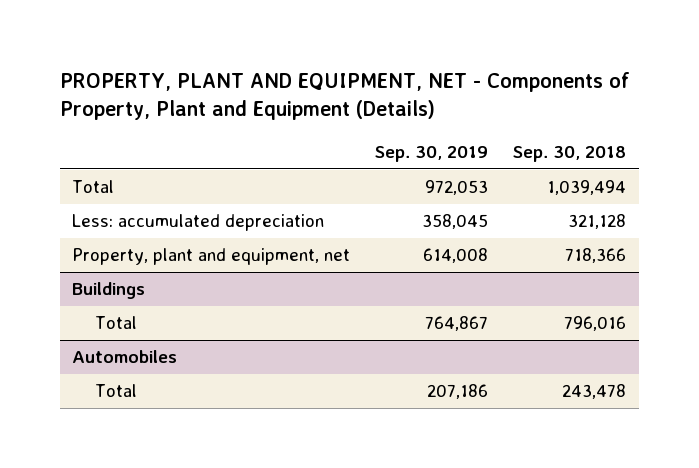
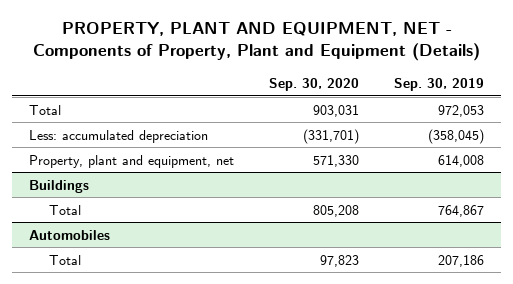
[513,146,627,163] Sep. 30, 2018 -> none
none -> [269,78,360,92] Sep. 30, 2020
[422,214,489,230] 358,045 -> [427,128,484,144] (358,045)

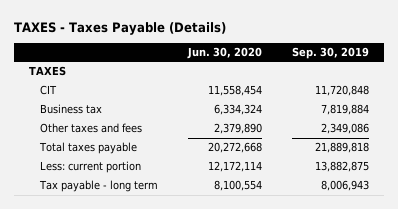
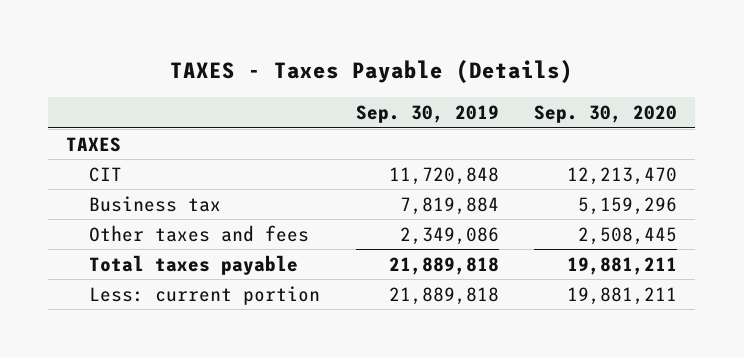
[186,47,262,60] Jun. 30, 2020 -> none
none -> [534,105,678,124] Sep. 30, 2020
[38,180,158,193] Tax payable - long term -> none
[314,161,369,173] 13,882,875 -> [388,286,499,305] 21,889,818

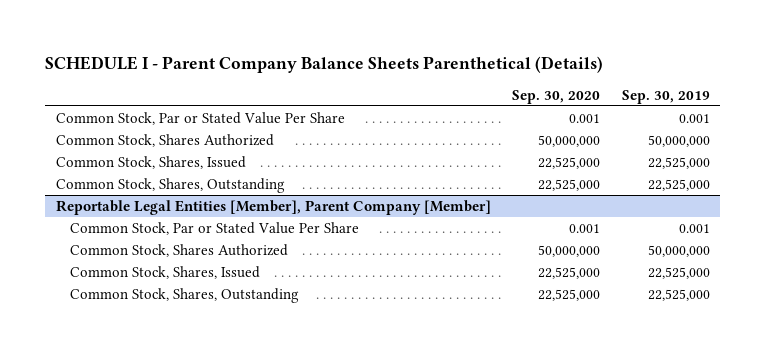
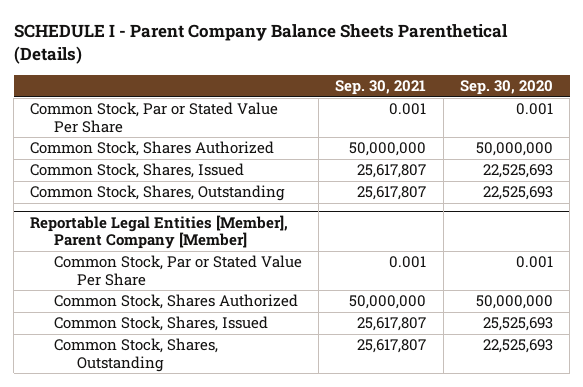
[621,89,710,104] Sep. 30, 2019 -> none
none -> [335,80,427,96] Sep. 30, 2021
[538,156,601,169] 22,525,000 -> [482,164,553,179] 22,525,693
[538,178,601,191] 22,525,000 -> [482,186,553,201] 22,525,693
[538,266,601,279] 22,525,000 -> [482,317,553,332] 25,525,693
[538,288,601,301] 22,525,000 -> [482,339,553,354] 22,525,693

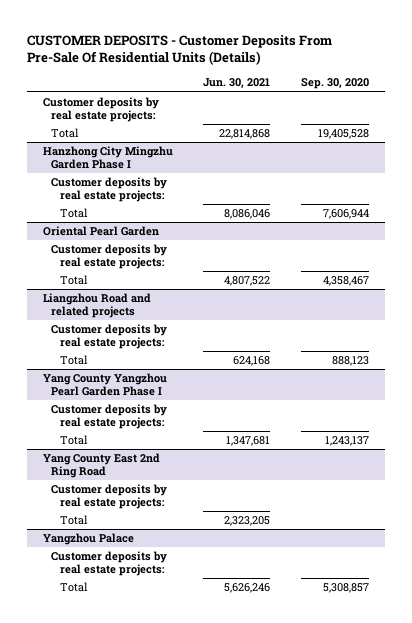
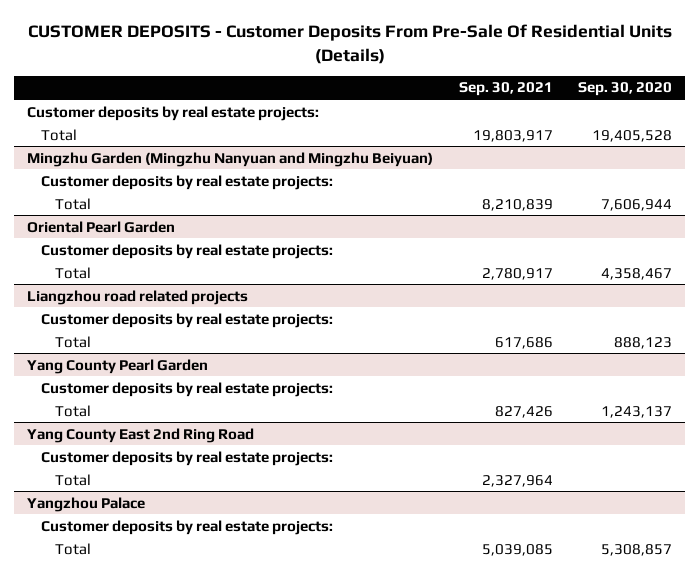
[203,78,271,89] Jun. 30, 2021 -> none
none -> [458,82,553,97] Sep. 30, 2021
[42,146,173,170] Hanzhong City Mingzhu Garden Phase I -> [26,151,433,167] Mingzhu Garden (Mingzhu Nanyuan and Mingzhu Beiyuan)
[42,293,151,319] Liangzhou Road and related projects -> [26,289,248,305] Liangzhou road related projects
[42,373,167,397] Yang County Yangzhou Pearl Garden Phase I -> [26,358,208,374] Yang County Pearl Garden

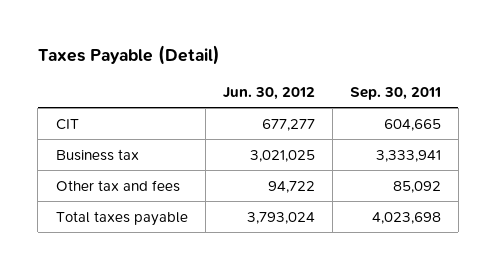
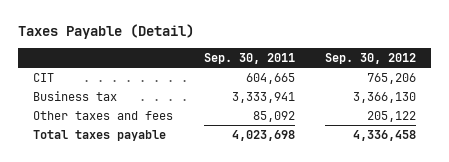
[222,87,315,101] Jun. 30, 2012 -> none
none -> [324,52,416,64] Sep. 30, 2012
[55,179,180,192] Other tax and fees -> [33,110,174,120] Other taxes and fees

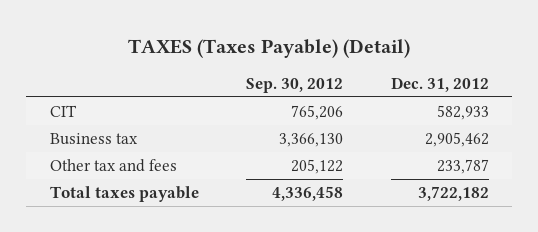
[18,24,195,40] Taxes Payable (Detail) -> [128,38,411,58] TAXES (Taxes Payable) (Detail)
[203,52,295,64] Sep. 30, 2011 -> none
none -> [390,76,489,92] Dec. 31, 2012
[33,110,174,120] Other taxes and fees -> [49,159,177,173] Other tax and fees

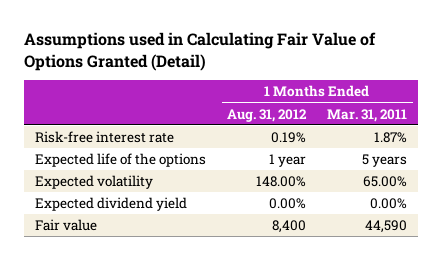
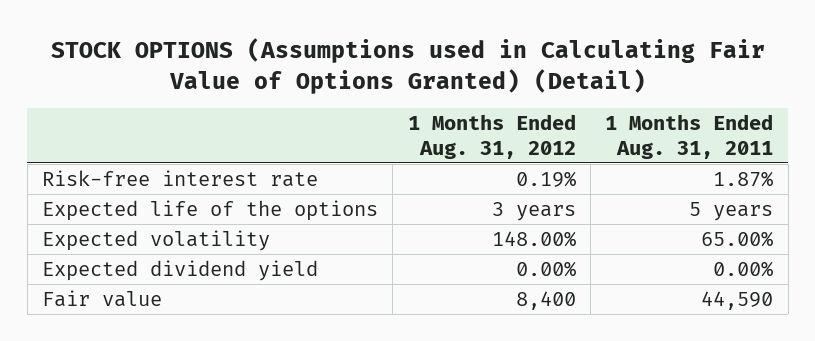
[23,32,376,71] Assumptions used in Calculating Fair Value of Options Granted (Detail) -> [50,37,765,94] STOCK OPTIONS (Assumptions used in Calculating Fair Value of Options Granted) (Detail)
[327,108,408,122] Mar. 31, 2011 -> none
none -> [605,114,774,159] 1 Months Ended Aug. 31, 2011
[269,154,307,168] 1 year -> [491,202,576,222] 3 years

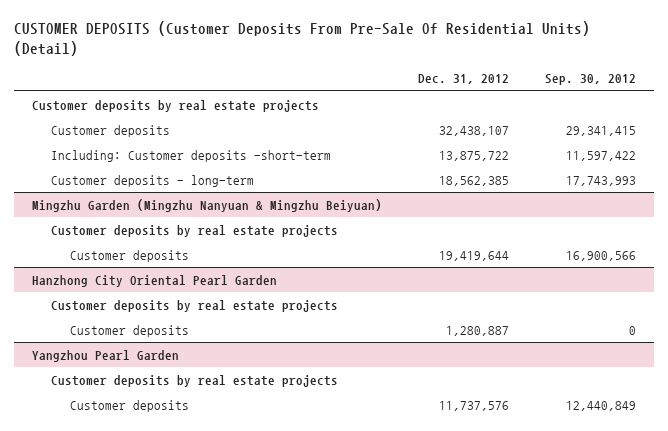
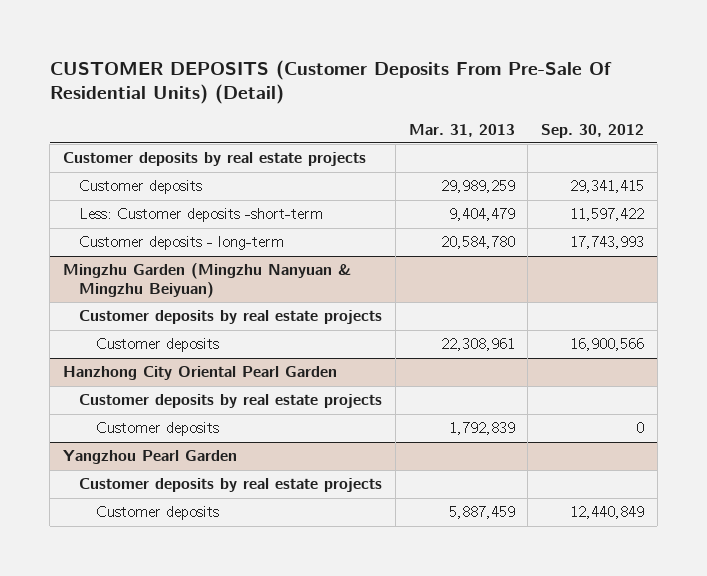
[417,74,509,85] Dec. 31, 2012 -> none
none -> [408,123,515,137] Mar. 31, 2013
[50,149,331,162] Including: Customer deposits -short-term -> [79,208,324,223] Less: Customer deposits -short-term

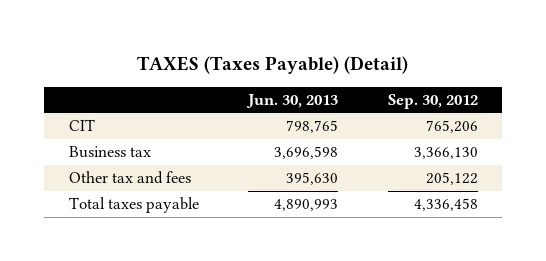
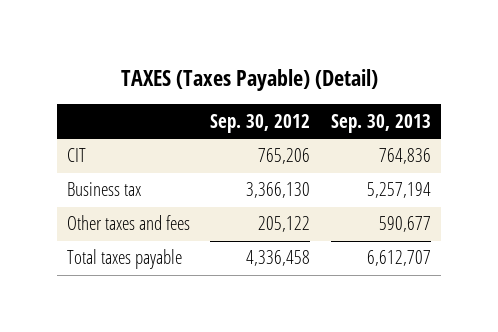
[246,93,339,108] Jun. 30, 2013 -> none
none -> [330,113,431,133] Sep. 30, 2013
[68,171,191,185] Other tax and fees -> [66,215,190,231] Other taxes and fees

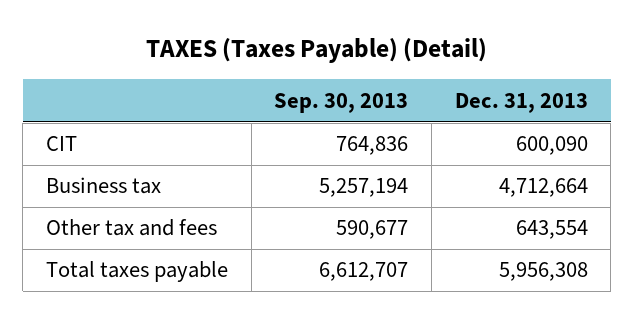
[210,113,311,133] Sep. 30, 2012 -> none
none -> [454,92,588,113] Dec. 31, 2013
[66,215,190,231] Other taxes and fees -> [45,219,217,237] Other tax and fees

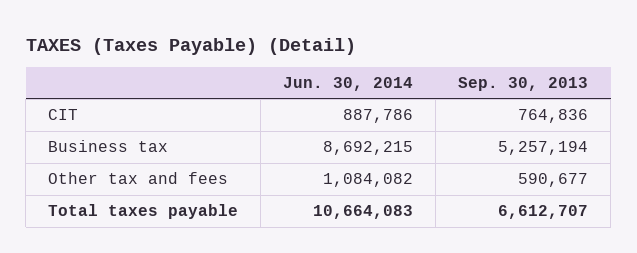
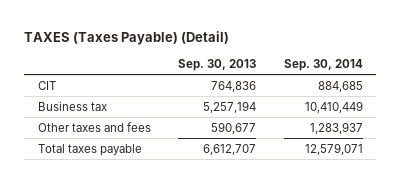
[283,76,414,91] Jun. 30, 2014 -> none
none -> [283,58,363,71] Sep. 30, 2014
[48,172,229,185] Other tax and fees -> [37,121,151,132] Other taxes and fees

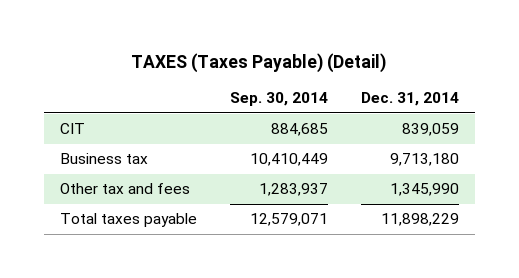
[178,58,257,71] Sep. 30, 2013 -> none
none -> [360,92,459,107] Dec. 31, 2014
[37,121,151,132] Other taxes and fees -> [60,183,191,195] Other tax and fees

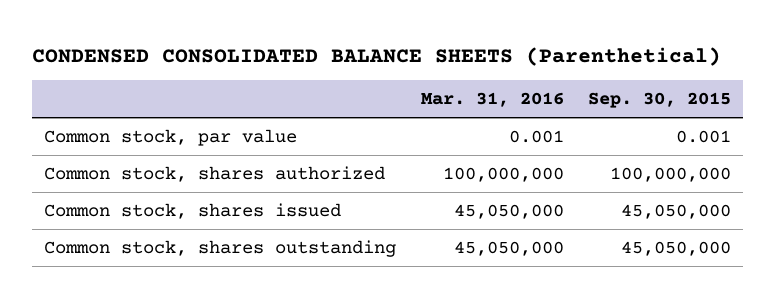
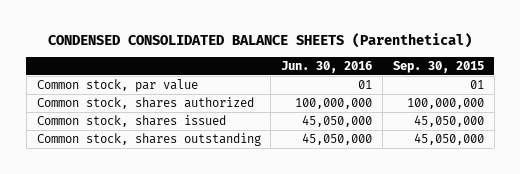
[420,92,564,108] Mar. 31, 2016 -> none
none -> [281,60,373,73] Jun. 30, 2016
[676,130,732,144] 0.001 -> [469,80,484,90] 01

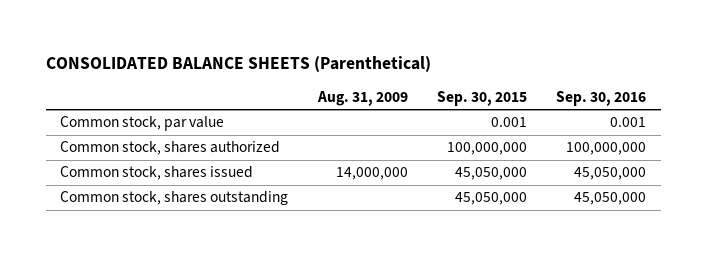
[48,32,473,48] CONDENSED CONSOLIDATED BALANCE SHEETS (Parenthetical) -> [45,56,431,73] CONSOLIDATED BALANCE SHEETS (Parenthetical)
[281,60,373,73] Jun. 30, 2016 -> none
none -> [316,90,408,106] Aug. 31, 2009
none -> [556,90,647,106] Sep. 30, 2016
[469,80,484,90] 01 -> [491,117,528,128] 0.001

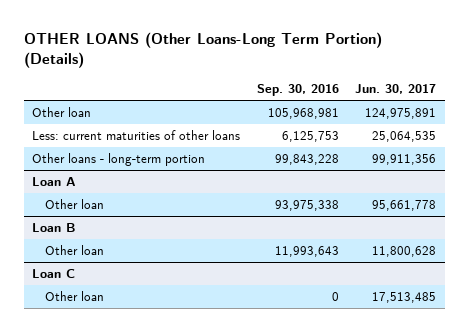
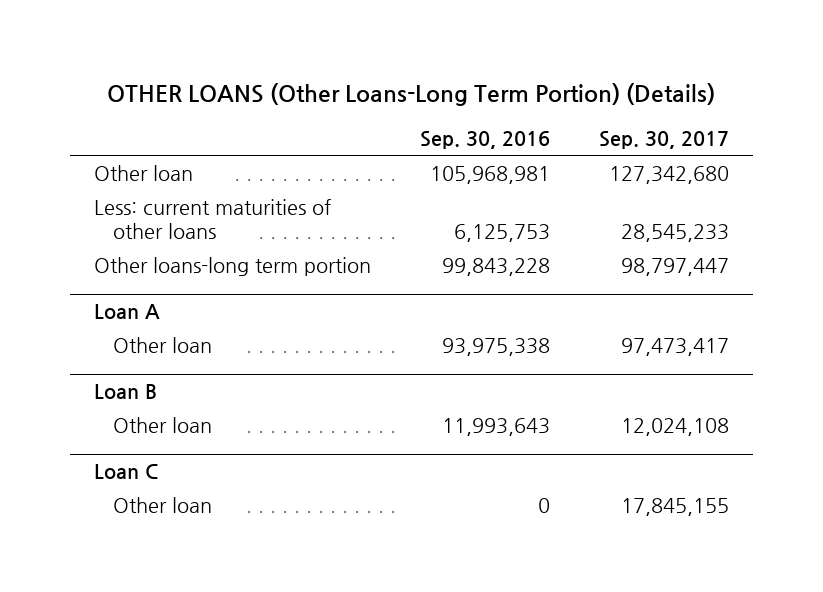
[355,83,437,94] Jun. 30, 2017 -> none
none -> [598,131,729,150] Sep. 30, 2017
[32,153,206,167] Other loans - long-term portion -> [94,257,372,277] Other loans-long term portion

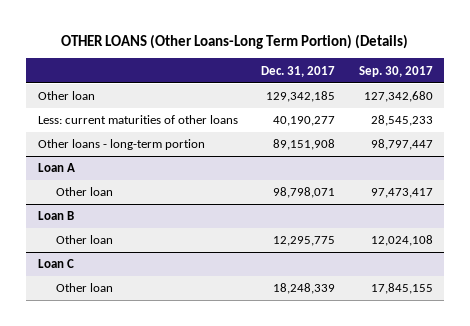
[419,131,550,150] Sep. 30, 2016 -> none
none -> [261,65,336,77] Dec. 31, 2017
[94,257,372,277] Other loans-long term portion -> [37,139,205,151] Other loans - long-term portion

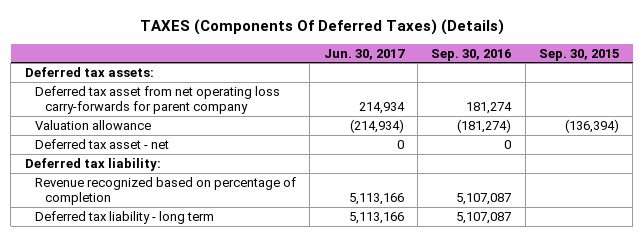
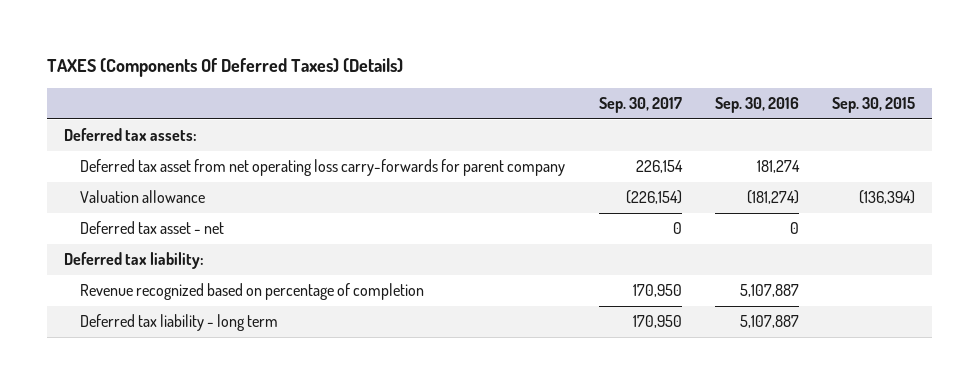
[323,48,405,60] Jun. 30, 2017 -> none
none -> [598,96,682,113] Sep. 30, 2017
[456,193,512,206] 5,107,087 -> [739,284,799,298] 5,107,887
[456,211,512,224] 5,107,087 -> [739,315,799,329] 5,107,887

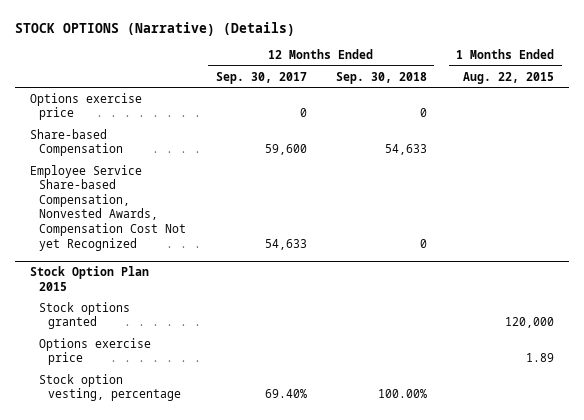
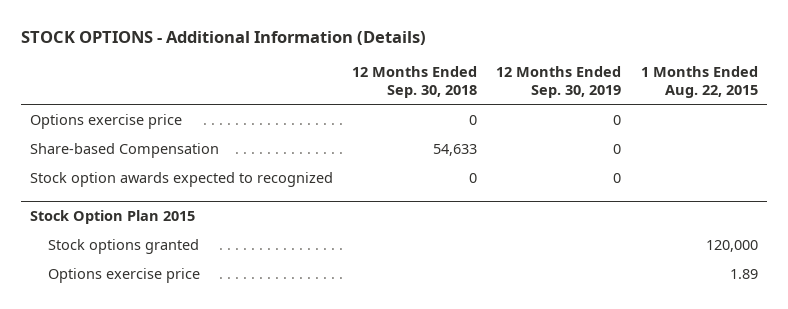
[15,21,296,36] STOCK OPTIONS (Narrative) (Details) -> [20,31,426,46] STOCK OPTIONS - Additional Information (Details)
[215,71,307,84] Sep. 30, 2017 -> none
none -> [496,66,622,99] 12 Months Ended Sep. 30, 2019
[29,164,187,251] Employee Service Share-based Compensation, Nonvested Awards, Compensation Cost Not yet Recognized -> [30,171,334,187] Stock option awards expected to recognized
[39,373,182,402] Stock option vesting, percentage -> none

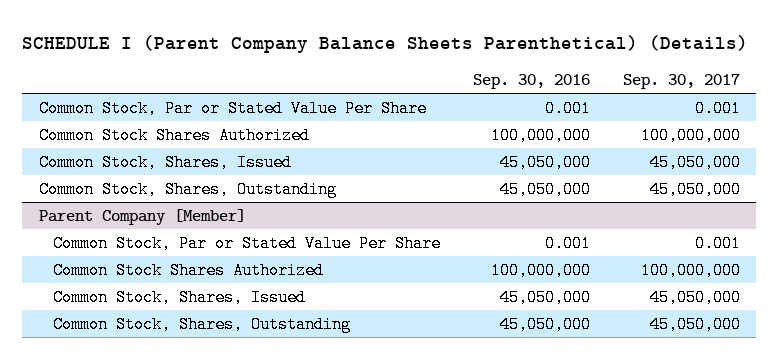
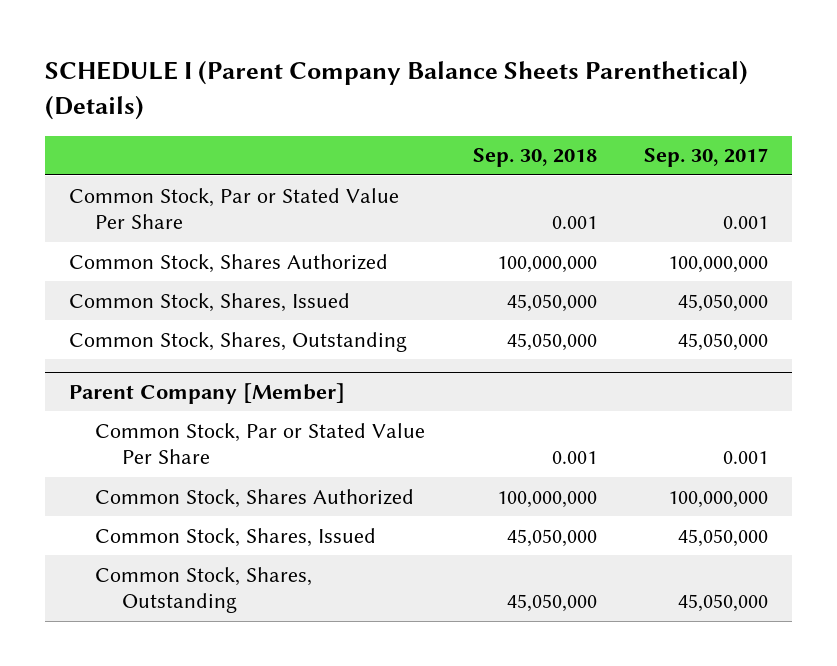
[472,74,590,90] Sep. 30, 2016 -> none
none -> [472,148,597,168] Sep. 30, 2018
[38,126,310,144] Common Stock Shares Authorized -> [68,253,388,273] Common Stock, Shares Authorized
[52,261,324,279] Common Stock Shares Authorized -> [95,488,415,508] Common Stock, Shares Authorized

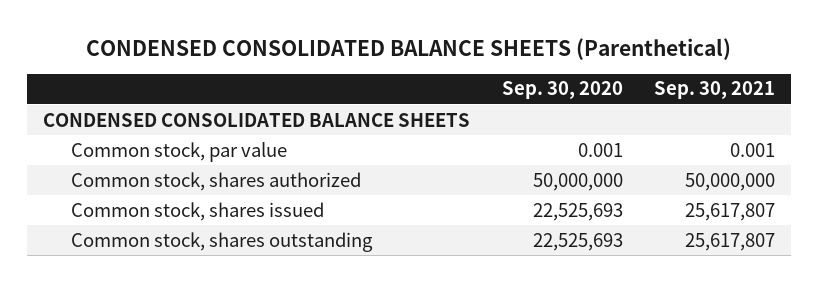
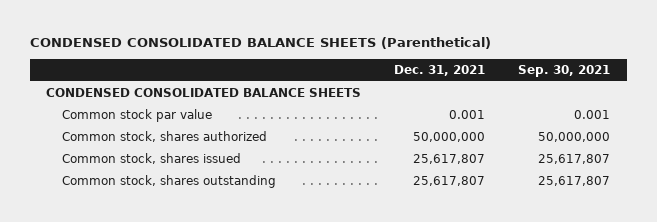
[501,81,623,100] Sep. 30, 2020 -> none
none -> [394,64,486,76] Dec. 31, 2021
[71,141,288,162] Common stock, par value -> [61,109,212,123] Common stock par value

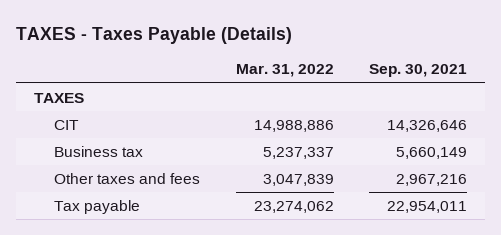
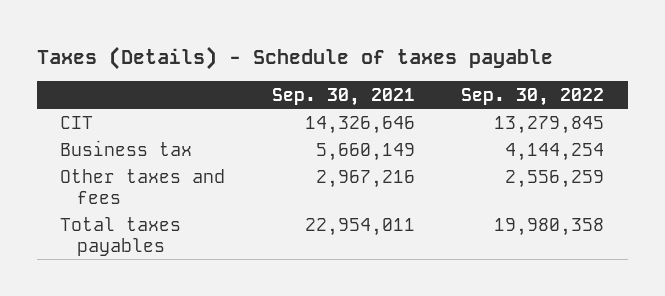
[15,26,292,44] TAXES - Taxes Payable (Details) -> [36,45,553,70] Taxes (Details) - Schedule of taxes payable
[235,64,334,78] Mar. 31, 2022 -> none
none -> [461,87,605,106] Sep. 30, 2022
[33,92,84,103] TAXES -> none
[54,199,141,214] Tax payable -> [60,216,182,256] Total taxes payables

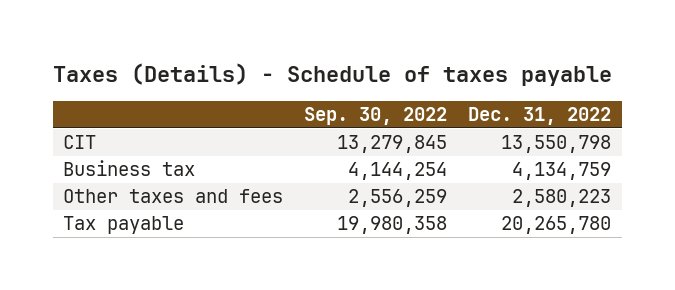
[271,87,415,106] Sep. 30, 2021 -> none
none -> [468,107,612,126] Dec. 31, 2022
[60,216,182,256] Total taxes payables -> [63,216,185,235] Tax payable

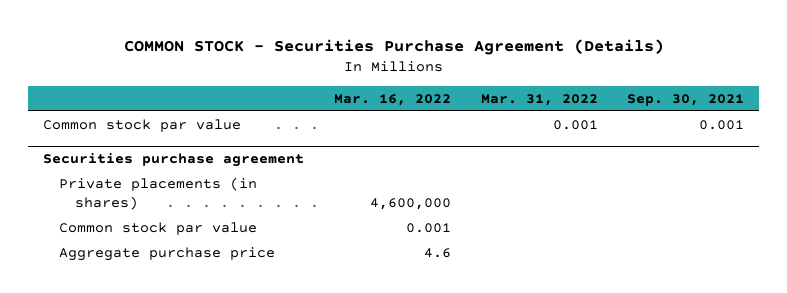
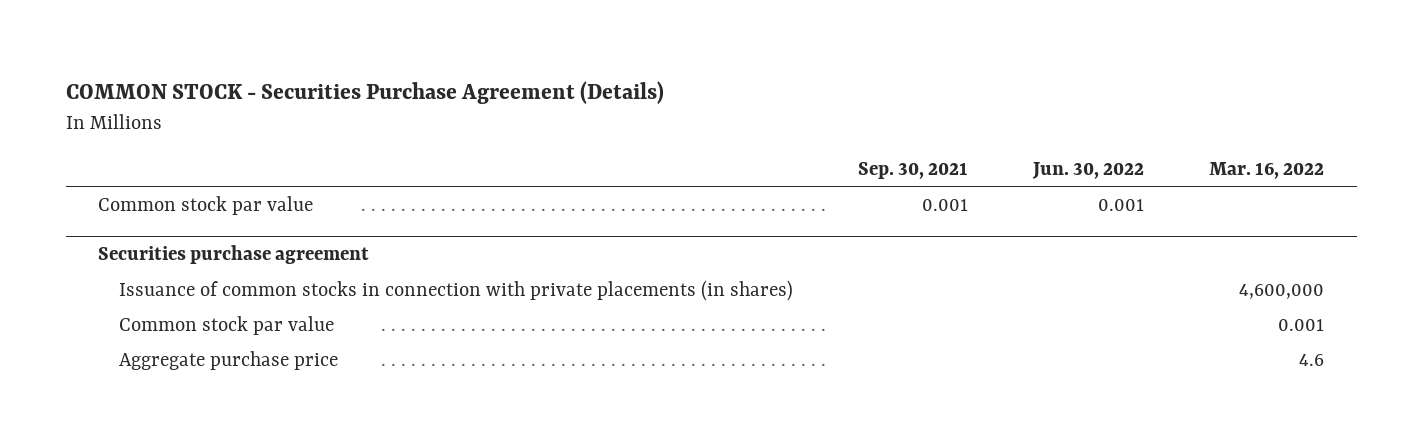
[480,93,598,106] Mar. 31, 2022 -> none
none -> [1032,161,1145,179] Jun. 30, 2022
[58,176,257,210] Private placements (in shares) -> [118,279,793,301] Issuance of common stocks in connection with private placements (in shares)

